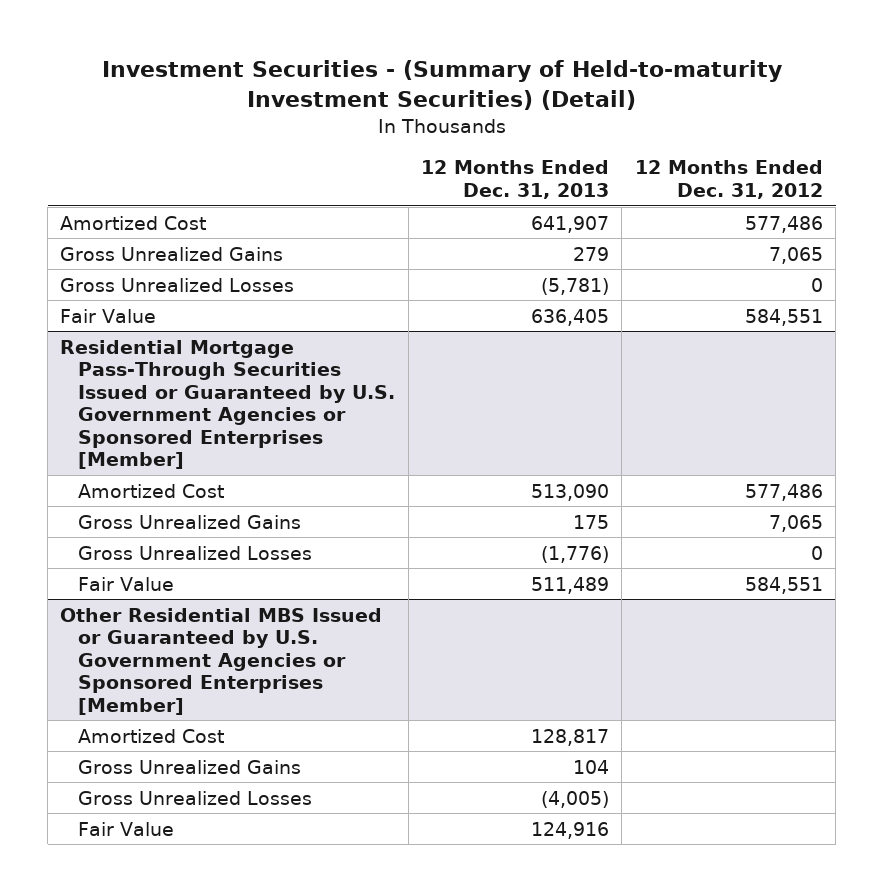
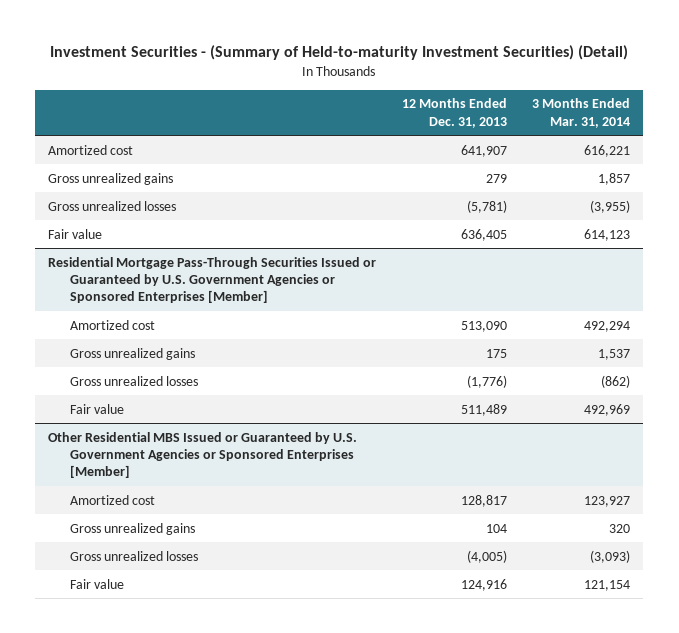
[634,160,823,200] 12 Months Ended Dec. 31, 2012 -> none
none -> [532,98,631,128] 3 Months Ended Mar. 31, 2014
[60,215,207,230] Amortized Cost -> [48,144,134,155] Amortized cost
[60,246,284,261] Gross Unrealized Gains -> [48,172,174,185] Gross unrealized gains
[60,277,295,292] Gross Unrealized Losses -> [48,200,177,211] Gross unrealized losses
[60,308,157,323] Fair Value -> [48,228,103,239] Fair value
[78,483,225,498] Amortized Cost -> [69,319,155,330] Amortized cost
[78,514,302,529] Gross Unrealized Gains -> [69,347,195,360] Gross unrealized gains
[78,545,313,560] Gross Unrealized Losses -> [69,375,198,386] Gross unrealized losses
[78,576,175,591] Fair Value -> [69,403,124,414] Fair value
[78,728,225,743] Amortized Cost -> [69,494,155,505] Amortized cost
[78,759,302,774] Gross Unrealized Gains -> [69,522,195,535] Gross unrealized gains
[78,790,313,805] Gross Unrealized Losses -> [69,550,198,561] Gross unrealized losses
[78,821,175,836] Fair Value -> [69,578,124,589] Fair value

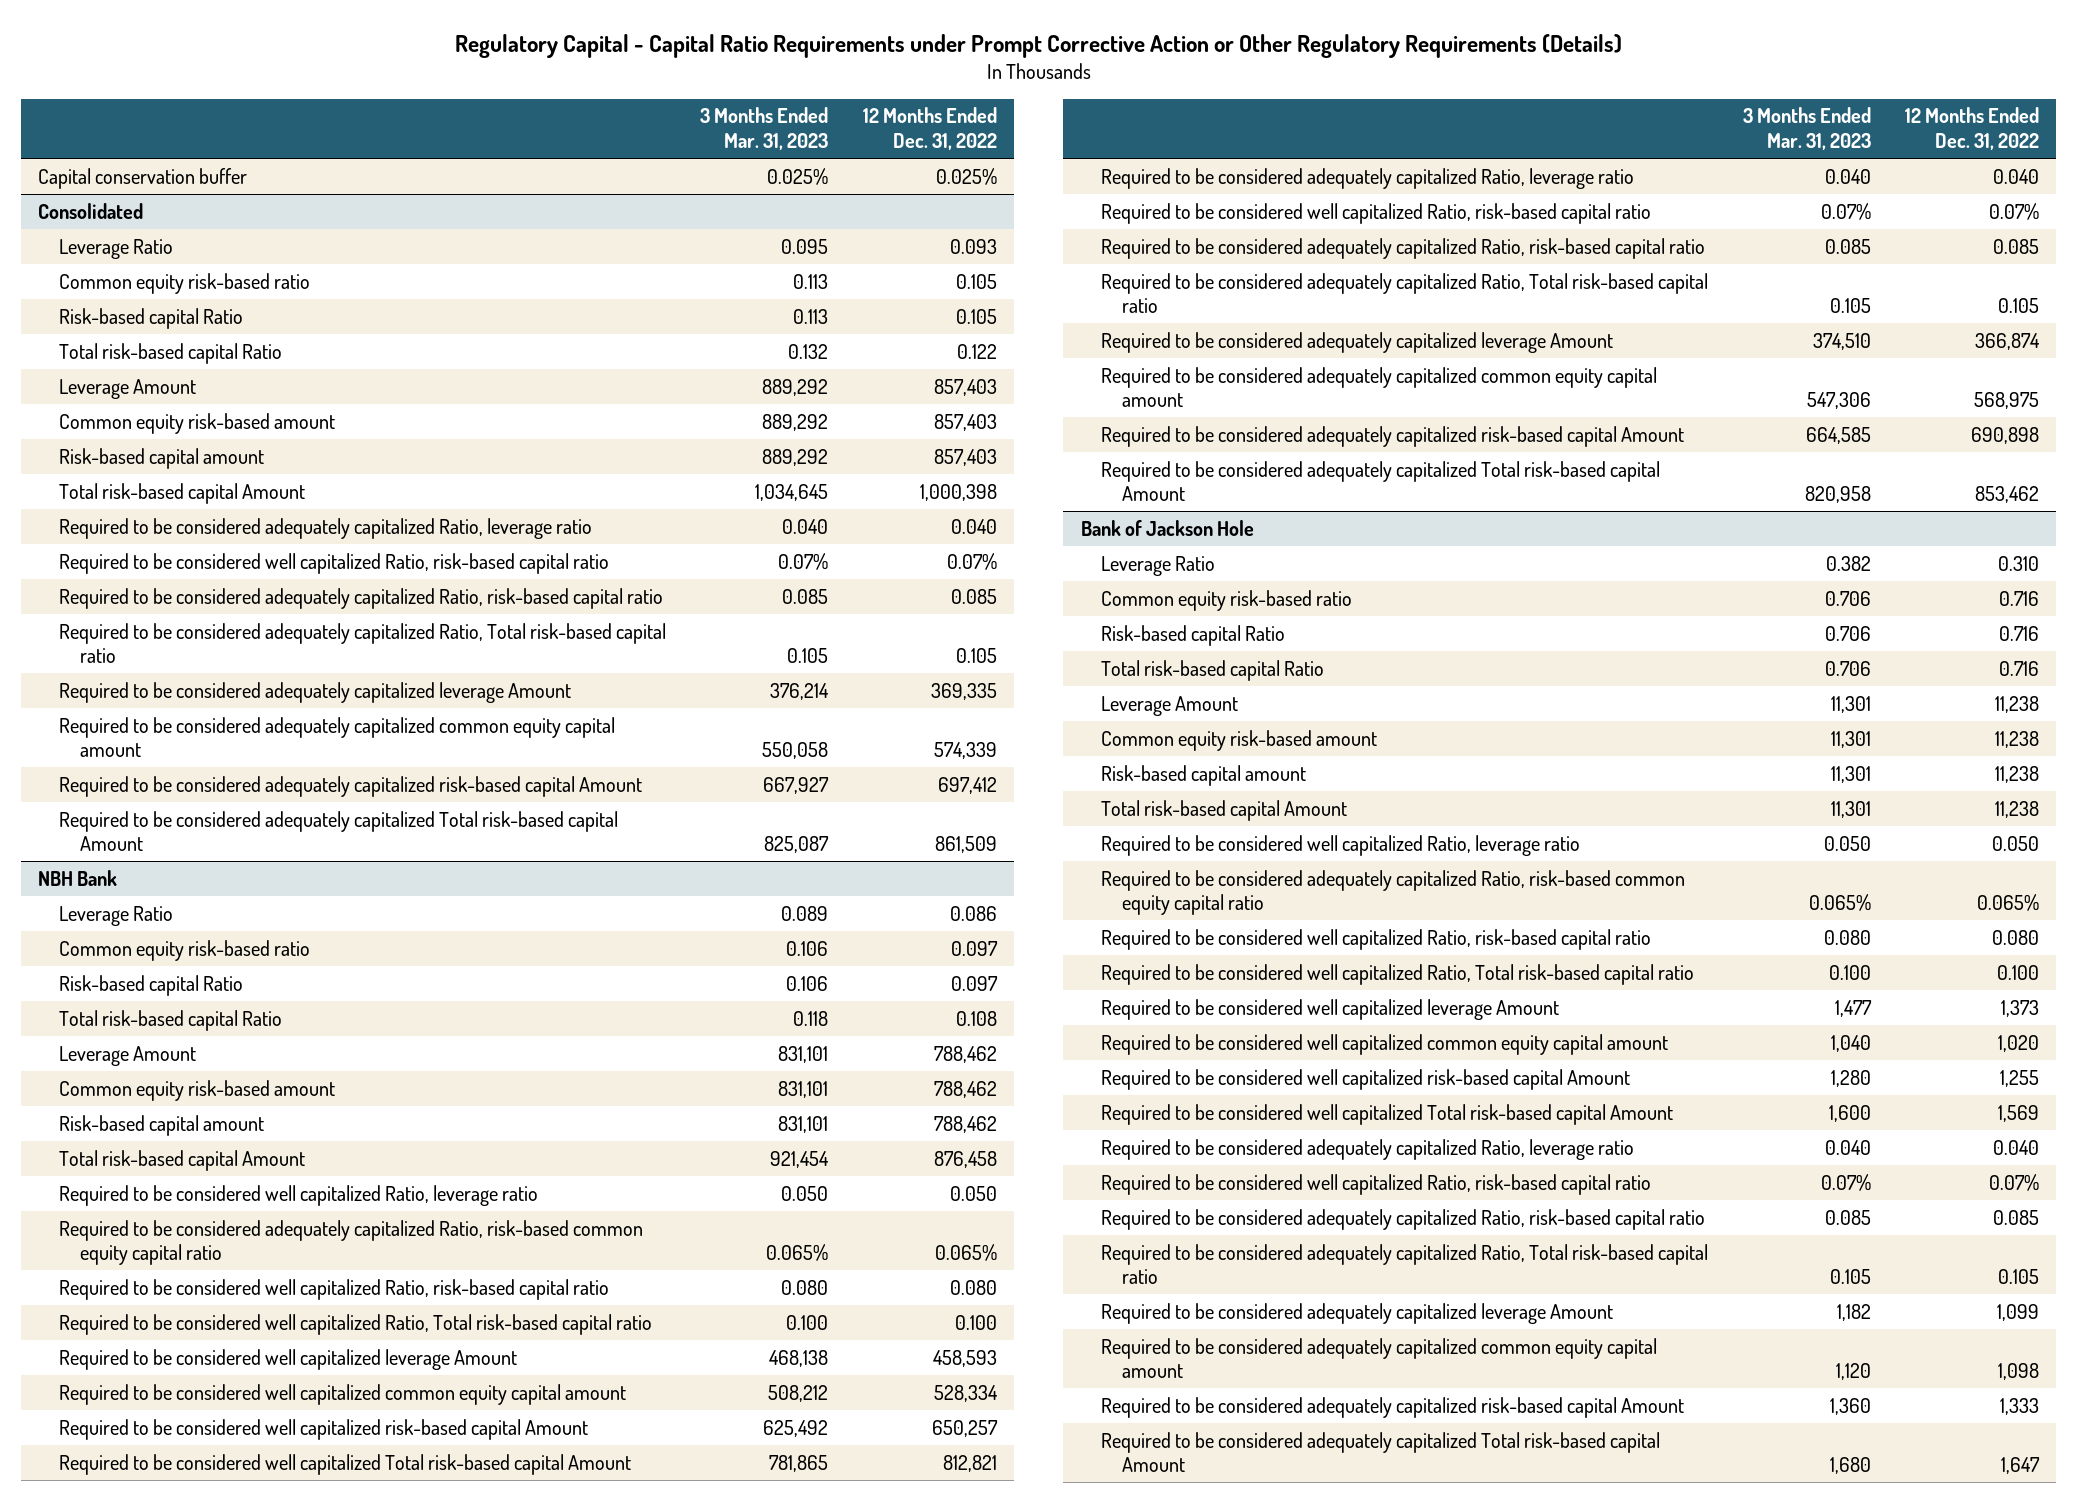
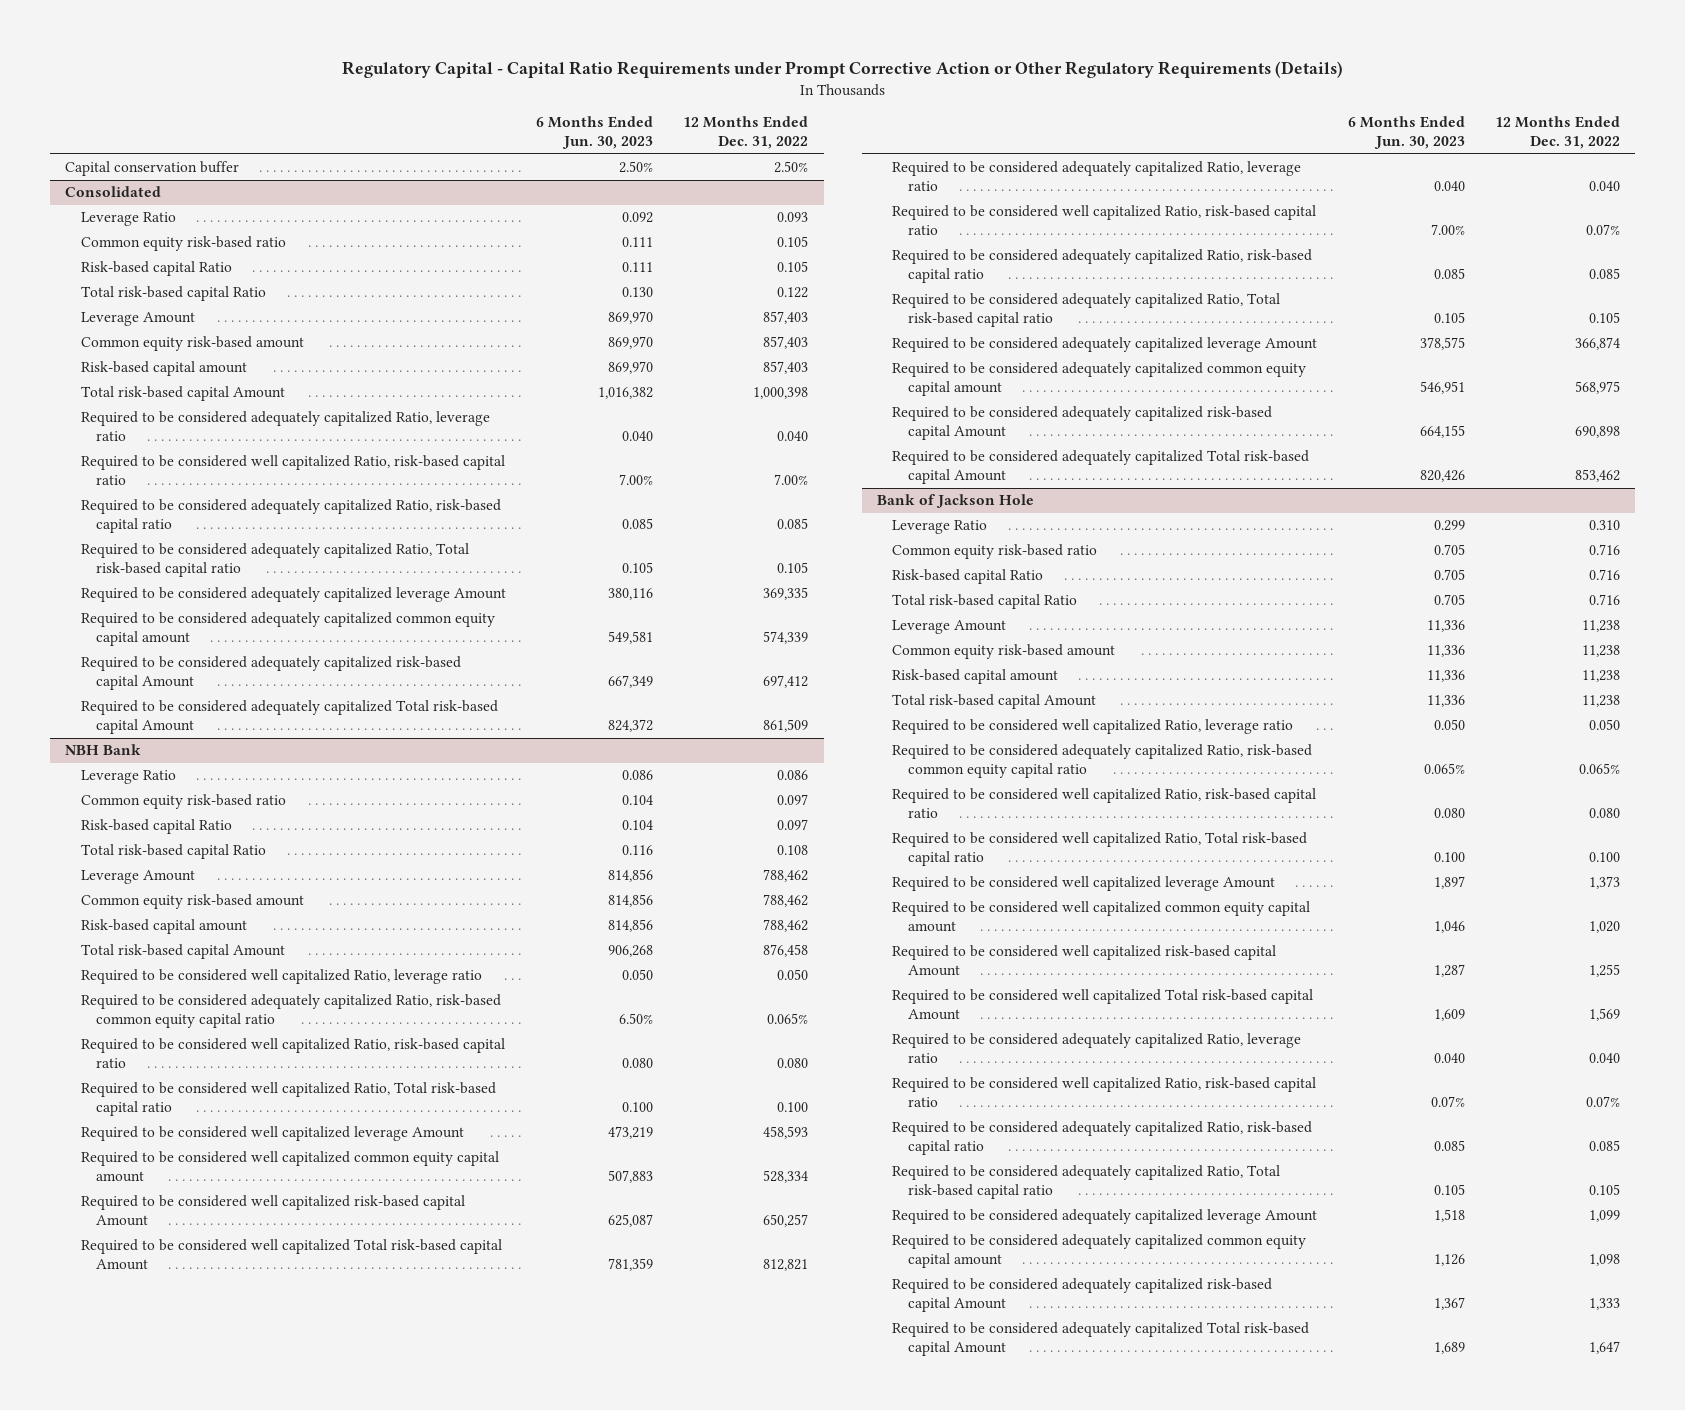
[700,107,829,151] 3 Months Ended Mar. 31, 2023 -> none
none -> [536,116,654,150] 6 Months Ended Jun. 30, 2023
[935,167,997,185] 0.025% -> [774,161,809,174] 2.50%
[946,552,997,570] 0.07% -> [774,474,809,486] 7.00%

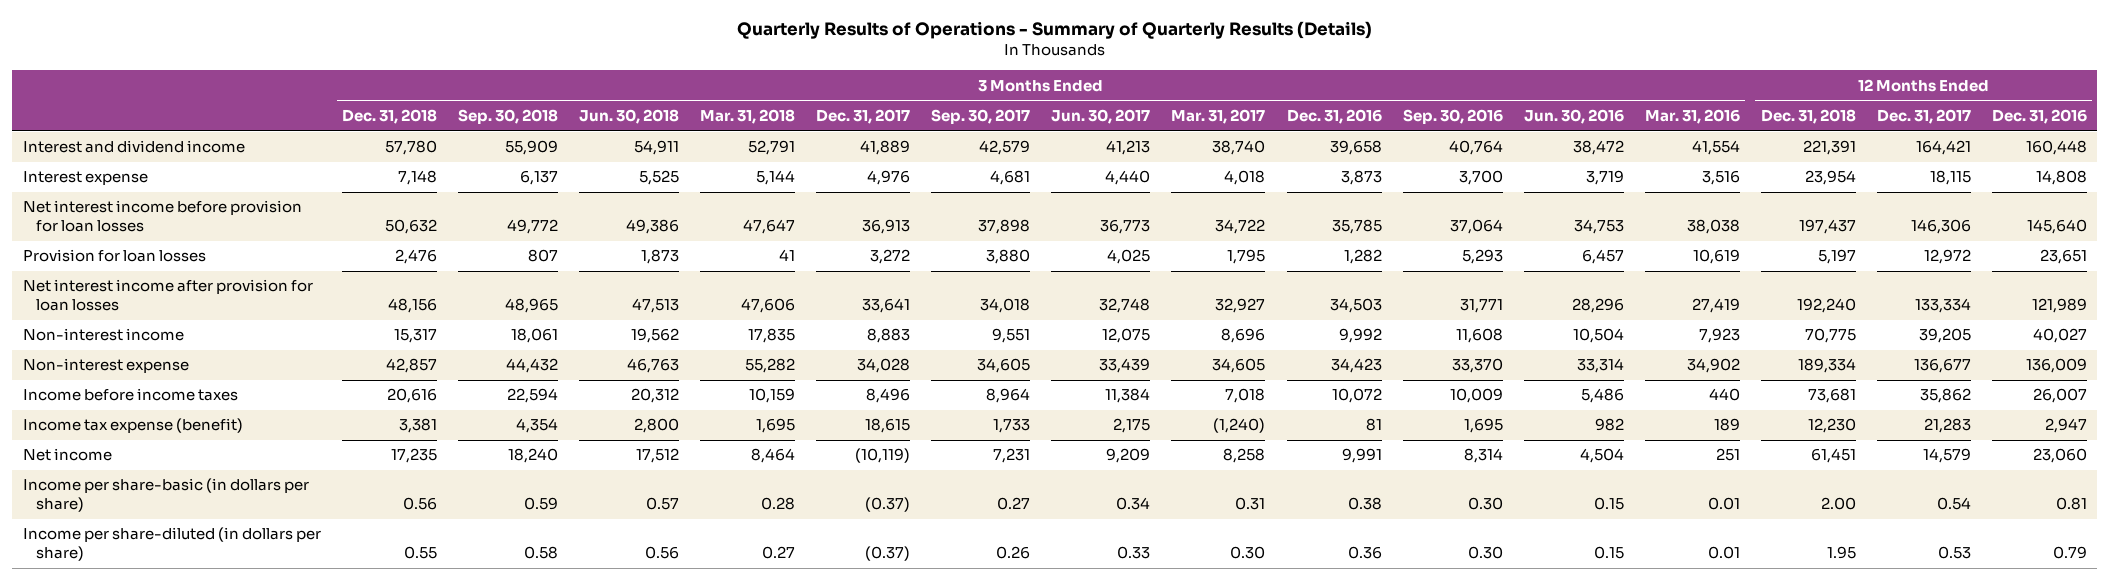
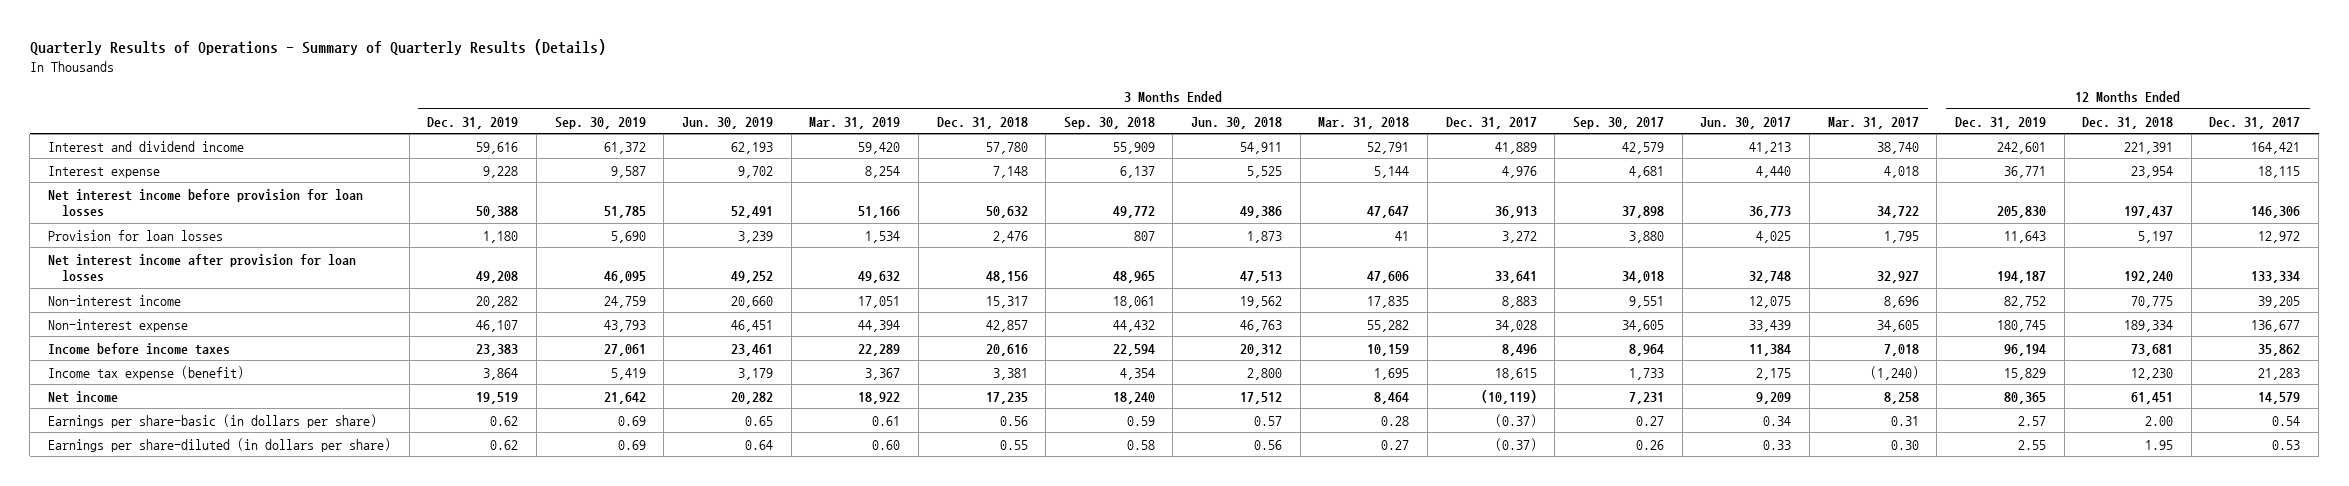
[1286,108,1382,124] Dec. 31, 2016 -> none
[1402,108,1503,124] Sep. 30, 2016 -> none
[1523,108,1624,124] Jun. 30, 2016 -> none
[1644,108,1740,124] Mar. 31, 2016 -> none
[1991,108,2087,124] Dec. 31, 2016 -> none
none -> [427,116,519,129] Dec. 31, 2019
none -> [554,116,646,129] Sep. 30, 2019
none -> [681,116,773,129] Jun. 30, 2019
none -> [809,116,901,129] Mar. 31, 2019
none -> [1954,116,2046,129] Dec. 31, 2019
[23,478,310,513] Income per share-basic (in dollars per share) -> [48,413,378,428] Earnings per share-basic (in dollars per share)
[23,527,322,562] Income per share-diluted (in dollars per share) -> [48,437,392,452] Earnings per share-diluted (in dollars per share)

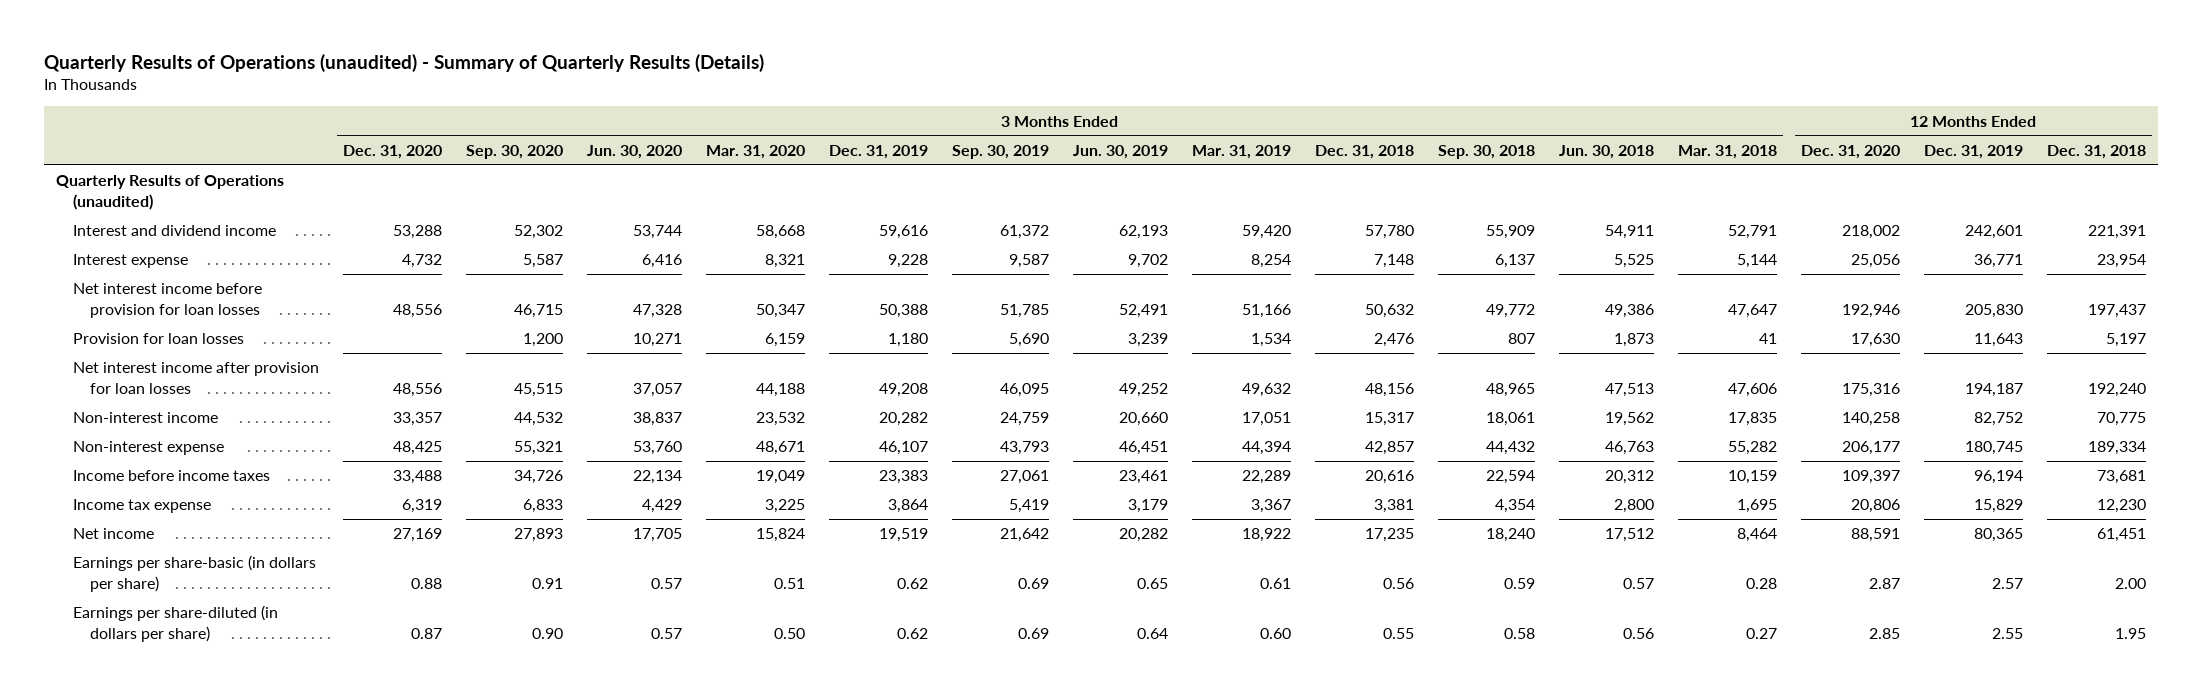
[29,38,606,55] Quarterly Results of Operations - Summary of Quarterly Results (Details) -> [44,53,765,72] Quarterly Results of Operations (unaudited) - Summary of Quarterly Results (Details)
[1445,116,1537,129] Dec. 31, 2017 -> none
[1573,116,1665,129] Sep. 30, 2017 -> none
[1700,116,1792,129] Jun. 30, 2017 -> none
[1827,116,1919,129] Mar. 31, 2017 -> none
[2209,116,2301,129] Dec. 31, 2017 -> none
none -> [342,144,442,159] Dec. 31, 2020
none -> [465,144,563,159] Sep. 30, 2020
none -> [586,144,682,159] Jun. 30, 2020
none -> [705,144,805,159] Mar. 31, 2020
none -> [1800,144,1900,159] Dec. 31, 2020
none -> [56,175,285,210] Quarterly Results of Operations (unaudited)
[48,365,245,380] Income tax expense (benefit) -> [72,499,211,514] Income tax expense

